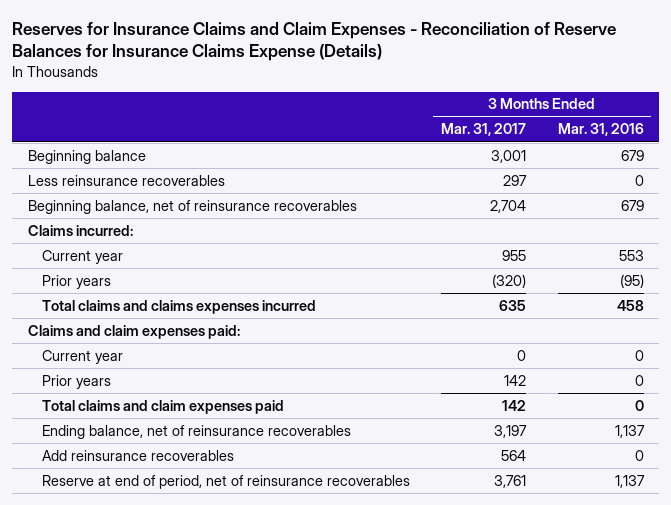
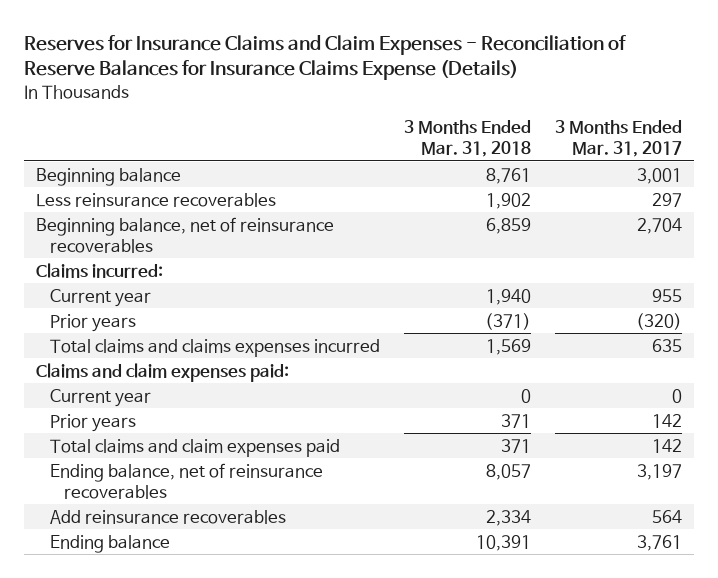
[557,123,644,137] Mar. 31, 2016 -> none
none -> [403,119,531,158] 3 Months Ended Mar. 31, 2018
[41,474,410,489] Reserve at end of period, net of reinsurance recoverables -> [49,534,170,553] Ending balance

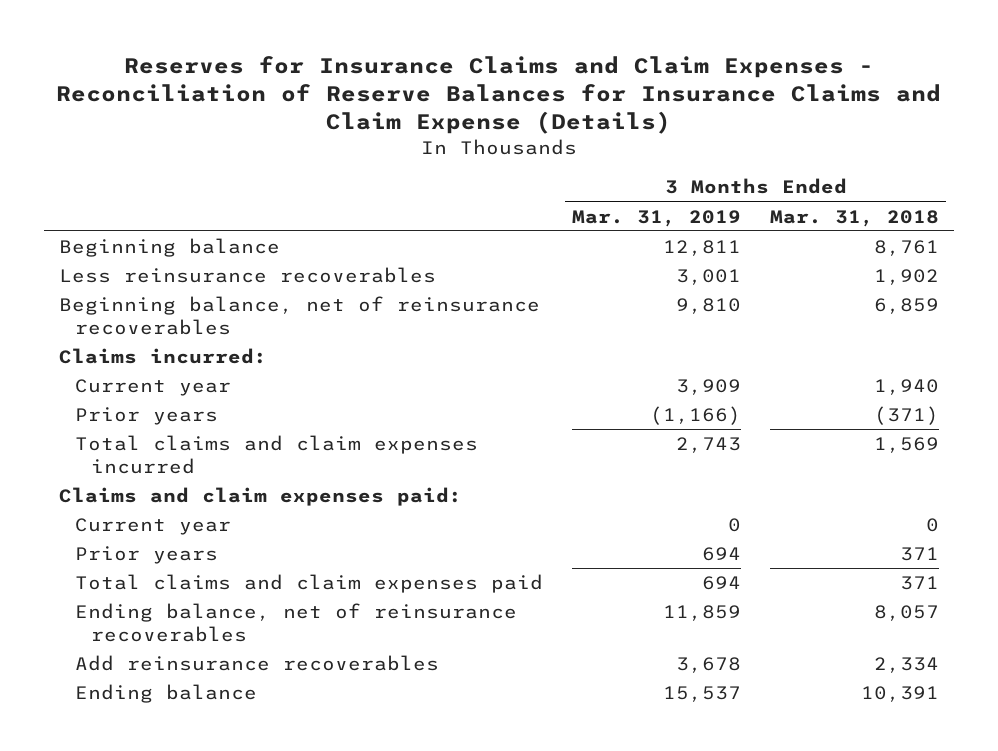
[24,34,627,81] Reserves for Insurance Claims and Claim Expenses - Reconciliation of Reserve Balances for Insurance Claims Expense (Details) -> [56,55,942,135] Reserves for Insurance Claims and Claim Expenses - Reconciliation of Reserve Balances for Insurance Claims and Claim Expense (Details)
[554,119,682,158] 3 Months Ended Mar. 31, 2017 -> none
none -> [572,209,742,227] Mar. 31, 2019
[49,338,380,357] Total claims and claims expenses incurred -> [74,434,478,475] Total claims and claim expenses incurred

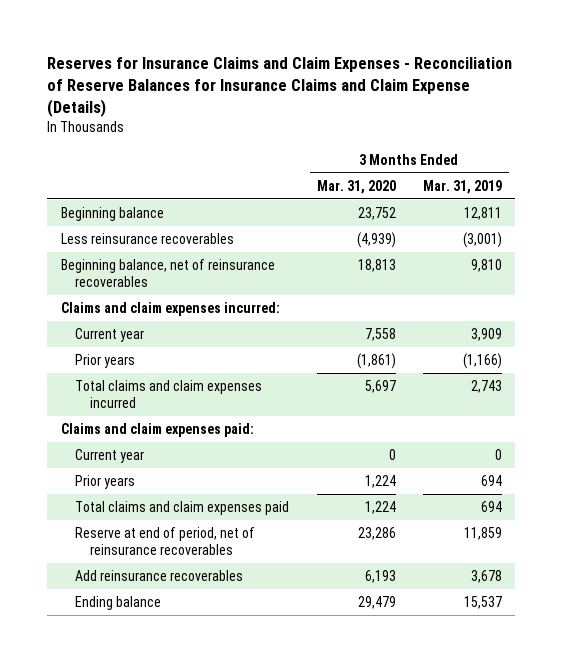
[770,209,940,227] Mar. 31, 2018 -> none
none -> [316,179,396,194] Mar. 31, 2020
[676,268,742,285] 3,001 -> [462,232,502,249] (3,001)
[59,347,268,364] Claims incurred: -> [60,302,280,317] Claims and claim expenses incurred:
[74,602,517,643] Ending balance, net of reinsurance recoverables -> [75,527,256,555] Reserve at end of period, net of reinsurance recoverables

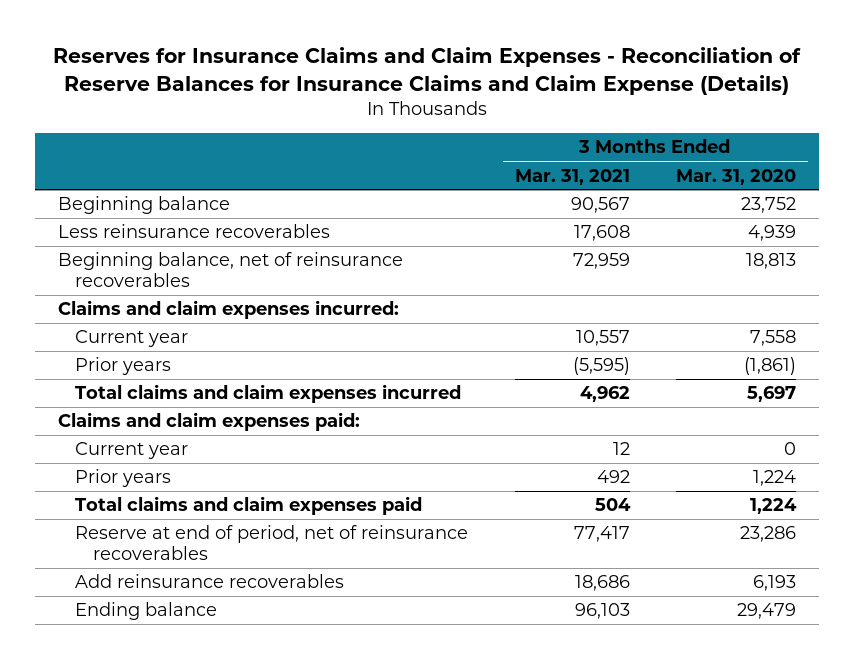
[422,179,502,194] Mar. 31, 2019 -> none
none -> [514,168,630,185] Mar. 31, 2021
[356,232,396,249] (4,939) -> [748,225,797,242] 4,939

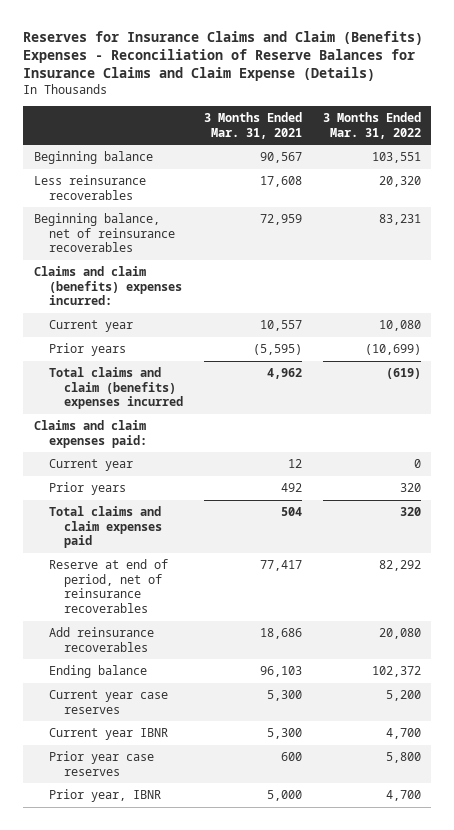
[53,46,802,95] Reserves for Insurance Claims and Claim Expenses - Reconciliation of Reserve Balances for Insurance Claims and Claim Expense (Details) -> [23,30,424,82] Reserves for Insurance Claims and Claim (Benefits) Expenses - Reconciliation of Reserve Balances for Insurance Claims and Claim Expense (Details)
[676,168,797,185] Mar. 31, 2020 -> none
none -> [322,111,421,139] 3 Months Ended Mar. 31, 2022
[58,300,400,320] Claims and claim expenses incurred: -> [33,266,182,306] Claims and claim (benefits) expenses incurred:
[75,384,462,404] Total claims and claim expenses incurred -> [48,367,184,410] Total claims and claim (benefits) expenses incurred
none -> [48,690,168,714] Current year case reserves
none -> [48,728,168,741] Current year IBNR
none -> [48,751,154,776] Prior year case reserves
none -> [48,789,161,803] Prior year, IBNR

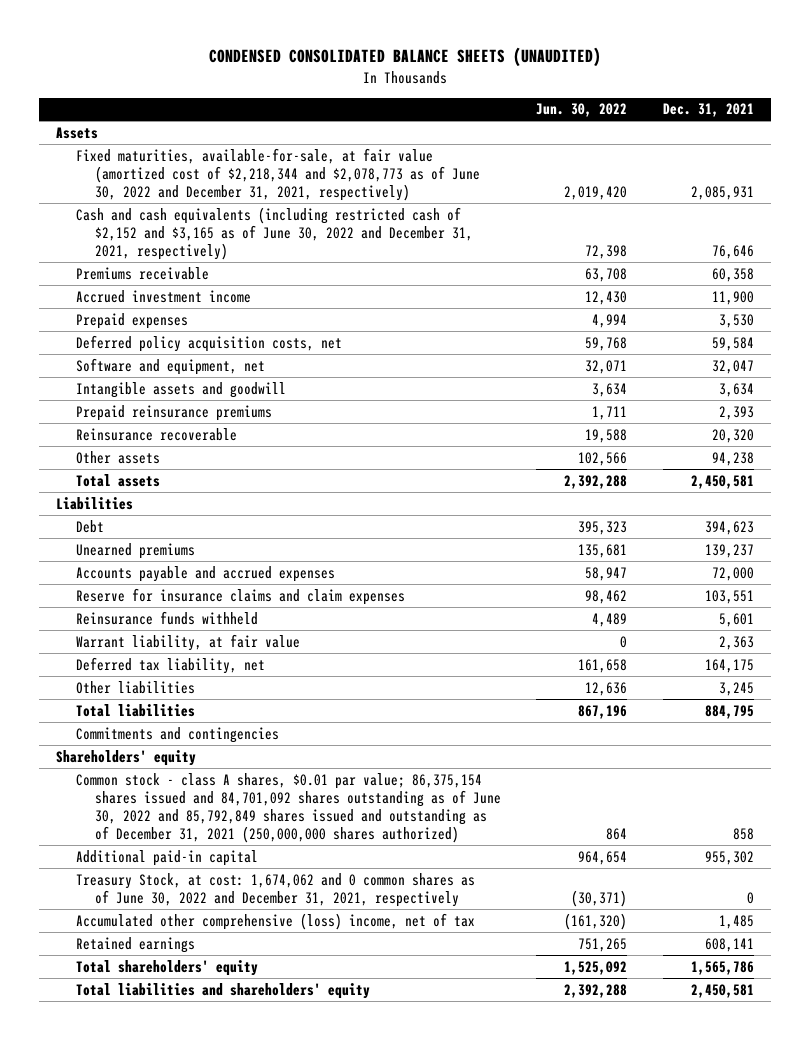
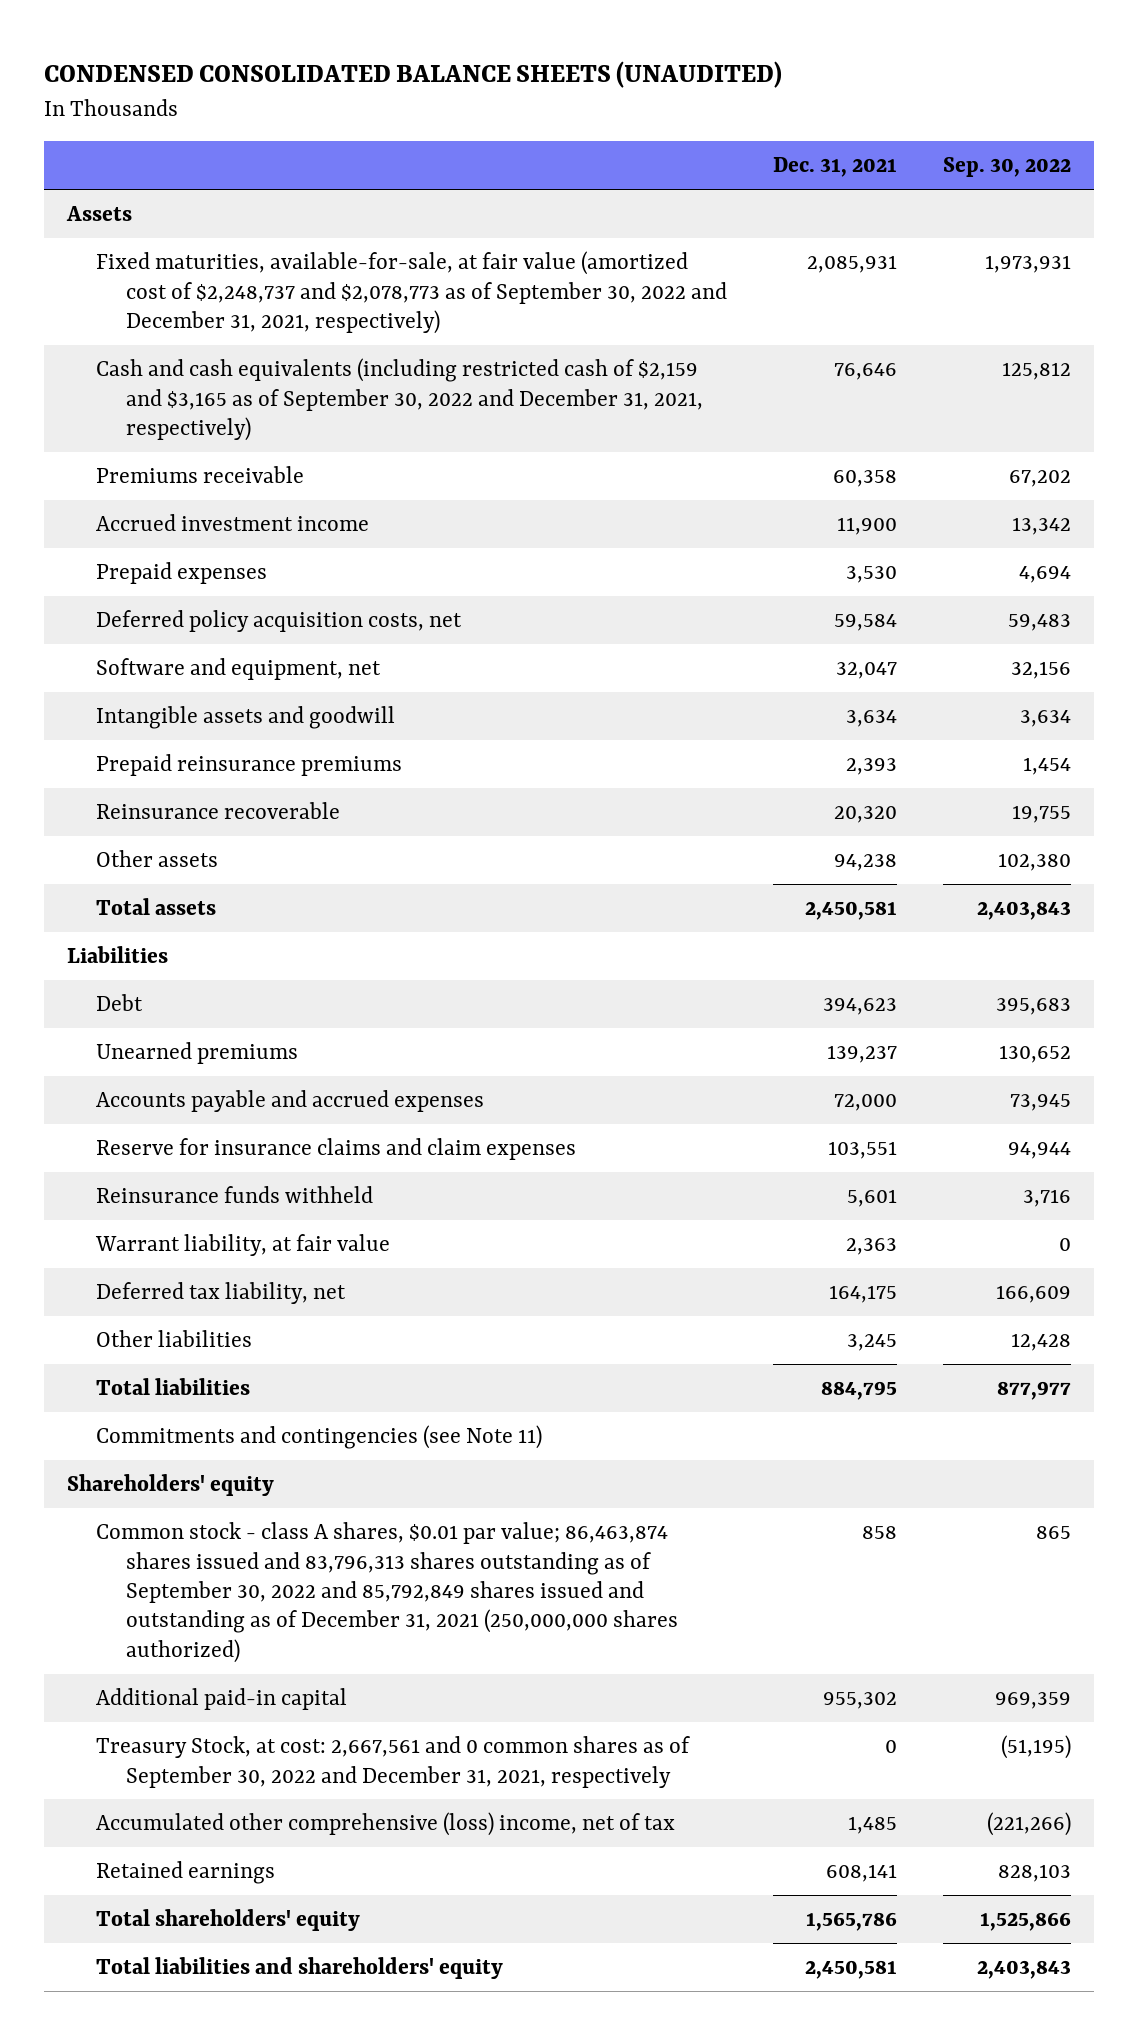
[536,103,628,118] Jun. 30, 2022 -> none
none -> [943,157,1072,178] Sep. 30, 2022
[75,147,481,201] Fixed maturities, available-for-sale, at fair value (amortized cost of $2,218,344 and $2,078,773 as of June 30, 2022 and December 31, 2021, respectively) -> [96,251,728,334] Fixed maturities, available-for-sale, at fair value (amortized cost of $2,248,737 and $2,078,773 as of September 30, 2022 and December 31, 2021, respectively)
[75,206,474,260] Cash and cash equivalents (including restricted cash of $2,152 and $3,165 as of June 30, 2022 and December 31, 2021, respectively) -> [96,358,704,441] Cash and cash equivalents (including restricted cash of $2,159 and $3,165 as of September 30, 2022 and December 31, 2021, respectively)
[75,726,279,743] Commitments and contingencies -> [96,1425,543,1450] Commitments and contingencies (see Note 11)
[75,772,502,843] Common stock - class A shares, $0.01 par value; 86,375,154 shares issued and 84,701,092 shares outstanding as of June 30, 2022 and 85,792,849 shares issued and outstanding as of December 31, 2021 (250,000,000 shares authorized) -> [96,1522,679,1663] Common stock - class A shares, $0.01 par value; 86,463,874 shares issued and 83,796,313 shares outstanding as of September 30, 2022 and 85,792,849 shares issued and outstanding as of December 31, 2021 (250,000,000 shares authorized)
[75,872,475,907] Treasury Stock, at cost: 1,674,062 and 0 common shares as of June 30, 2022 and December 31, 2021, respectively -> [96,1736,691,1788] Treasury Stock, at cost: 2,667,561 and 0 common shares as of September 30, 2022 and December 31, 2021, respectively

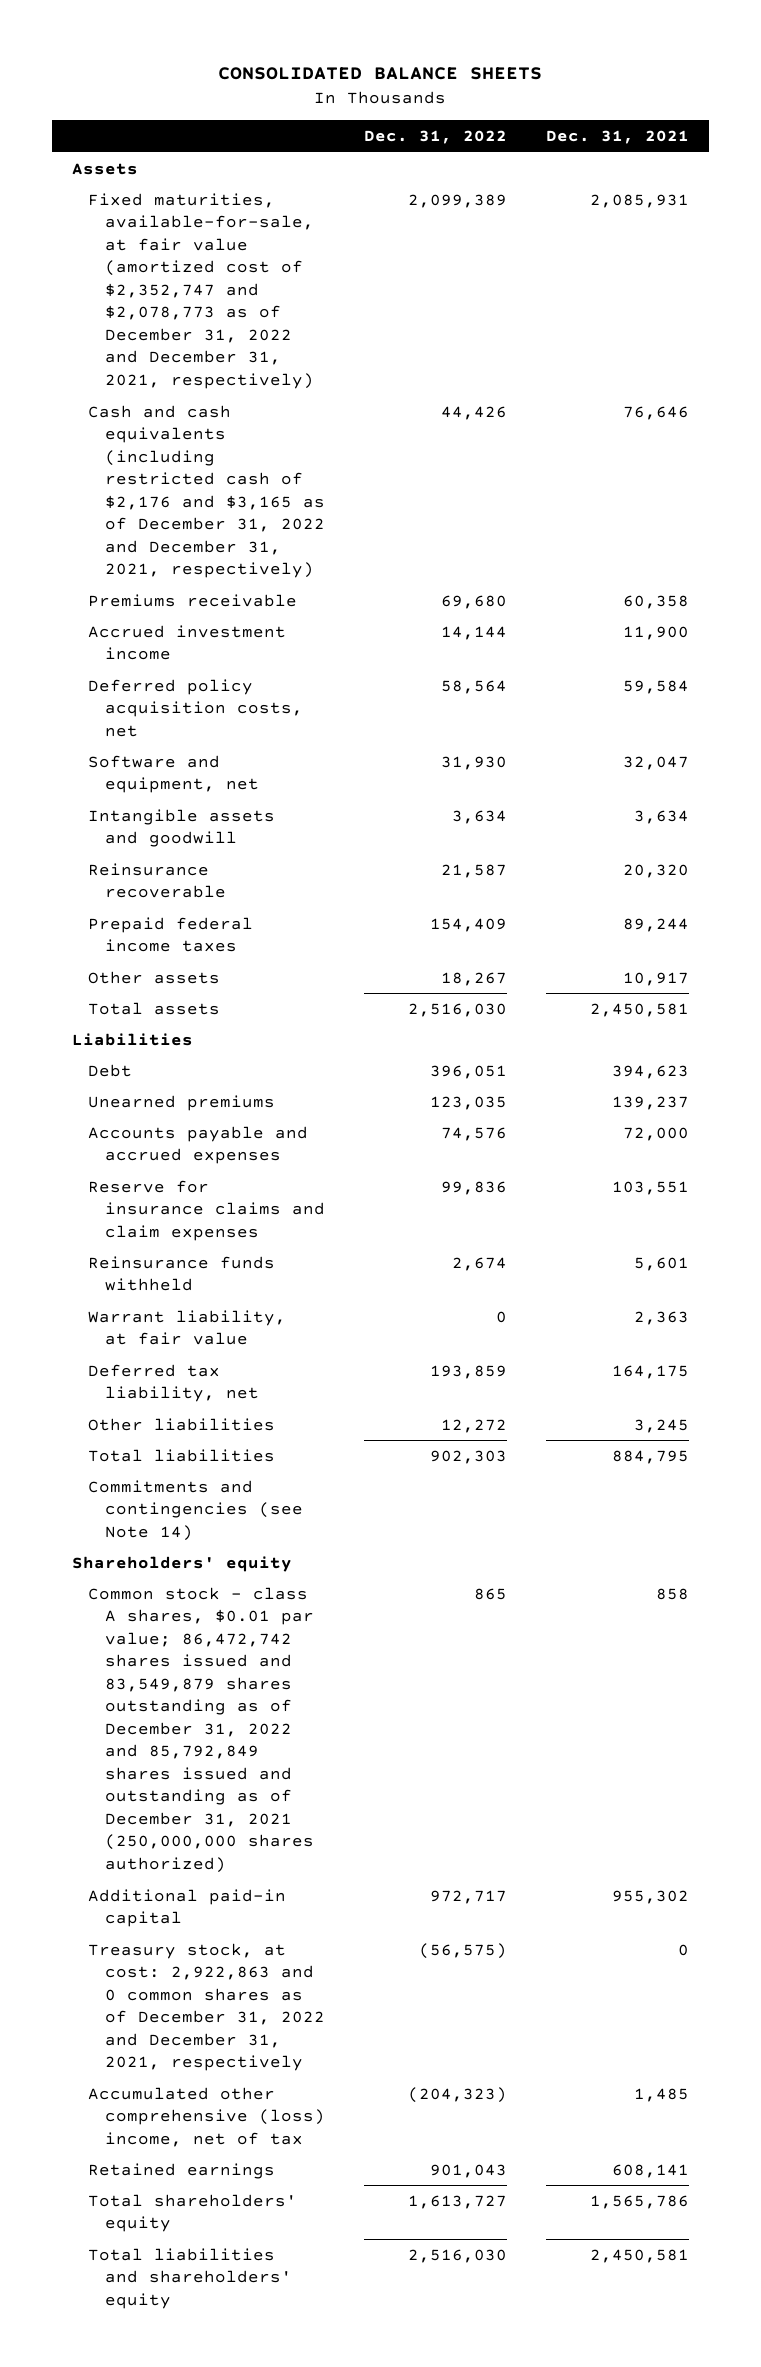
[43,61,782,89] CONDENSED CONSOLIDATED BALANCE SHEETS (UNAUDITED) -> [218,67,543,81] CONSOLIDATED BALANCE SHEETS
[943,157,1072,178] Sep. 30, 2022 -> none
none -> [364,130,508,145] Dec. 31, 2022
[96,251,728,334] Fixed maturities, available-for-sale, at fair value (amortized cost of $2,248,737 and $2,078,773 as of September 30, 2022 and December 31, 2021, respectively) -> [88,192,315,389] Fixed maturities, available-for-sale, at fair value (amortized cost of $2,352,747 and $2,078,773 as of December 31, 2022 and December 31, 2021, respectively)
[96,358,704,441] Cash and cash equivalents (including restricted cash of $2,159 and $3,165 as of September 30, 2022 and December 31, 2021, respectively) -> [88,404,326,579] Cash and cash equivalents (including restricted cash of $2,176 and $3,165 as of December 31, 2022 and December 31, 2021, respectively)
[96,562,268,585] Prepaid expenses -> none
[96,754,403,777] Prepaid reinsurance premiums -> none
none -> [88,916,254,953] Prepaid federal income taxes
[834,854,898,872] 94,238 -> [623,971,690,986] 10,917
[96,1425,543,1450] Commitments and contingencies (see Note 11) -> [88,1479,304,1541] Commitments and contingencies (see Note 14)
[96,1522,679,1663] Common stock - class A shares, $0.01 par value; 86,463,874 shares issued and 83,796,313 shares outstanding as of September 30, 2022 and 85,792,849 shares issued and outstanding as of December 31, 2021 (250,000,000 shares authorized) -> [88,1586,315,1874] Common stock - class A shares, $0.01 par value; 86,472,742 shares issued and 83,549,879 shares outstanding as of December 31, 2022 and 85,792,849 shares issued and outstanding as of December 31, 2021 (250,000,000 shares authorized)
[96,1736,691,1788] Treasury Stock, at cost: 2,667,561 and 0 common shares as of September 30, 2022 and December 31, 2021, respectively -> [88,1942,326,2072] Treasury stock, at cost: 2,922,863 and 0 common shares as of December 31, 2022 and December 31, 2021, respectively

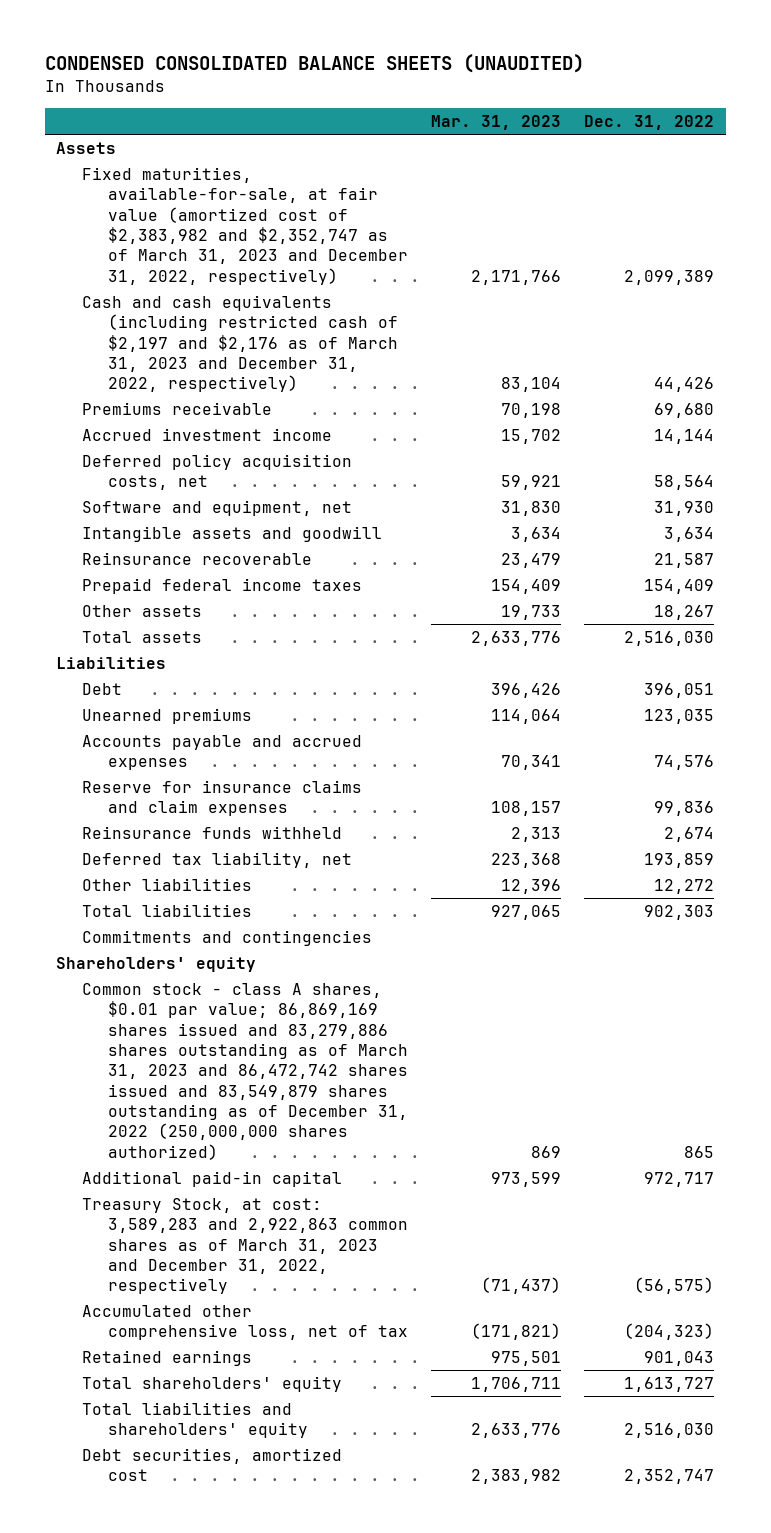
[218,67,543,81] CONSOLIDATED BALANCE SHEETS -> [44,54,584,74] CONDENSED CONSOLIDATED BALANCE SHEETS (UNAUDITED)
[546,130,690,145] Dec. 31, 2021 -> none
none -> [431,115,562,131] Mar. 31, 2023
[88,192,315,389] Fixed maturities, available-for-sale, at fair value (amortized cost of $2,352,747 and $2,078,773 as of December 31, 2022 and December 31, 2021, respectively) -> [82,166,408,285] Fixed maturities, available-for-sale, at fair value (amortized cost of $2,383,982 and $2,352,747 as of March 31, 2023 and December 31, 2022, respectively)
[88,404,326,579] Cash and cash equivalents (including restricted cash of $2,176 and $3,165 as of December 31, 2022 and December 31, 2021, respectively) -> [82,294,398,393] Cash and cash equivalents (including restricted cash of $2,197 and $2,176 as of March 31, 2023 and December 31, 2022, respectively)
[88,1309,287,1346] Warrant liability, at fair value -> none
[88,1479,304,1541] Commitments and contingencies (see Note 14) -> [82,929,373,946] Commitments and contingencies
[88,1586,315,1874] Common stock - class A shares, $0.01 par value; 86,472,742 shares issued and 83,549,879 shares outstanding as of December 31, 2022 and 85,792,849 shares issued and outstanding as of December 31, 2021 (250,000,000 shares authorized) -> [82,982,408,1160] Common stock - class A shares, $0.01 par value; 86,869,169 shares issued and 83,279,886 shares outstanding as of March 31, 2023 and 86,472,742 shares issued and 83,549,879 shares outstanding as of December 31, 2022 (250,000,000 shares authorized)
[88,1942,326,2072] Treasury stock, at cost: 2,922,863 and 0 common shares as of December 31, 2022 and December 31, 2021, respectively -> [82,1197,408,1295] Treasury Stock, at cost: 3,589,283 and 2,922,863 common shares as of March 31, 2023 and December 31, 2022, respectively
[88,2086,326,2147] Accumulated other comprehensive (loss) income, net of tax -> [82,1304,408,1341] Accumulated other comprehensive loss, net of tax
none -> [82,1447,343,1482] Debt securities, amortized cost

